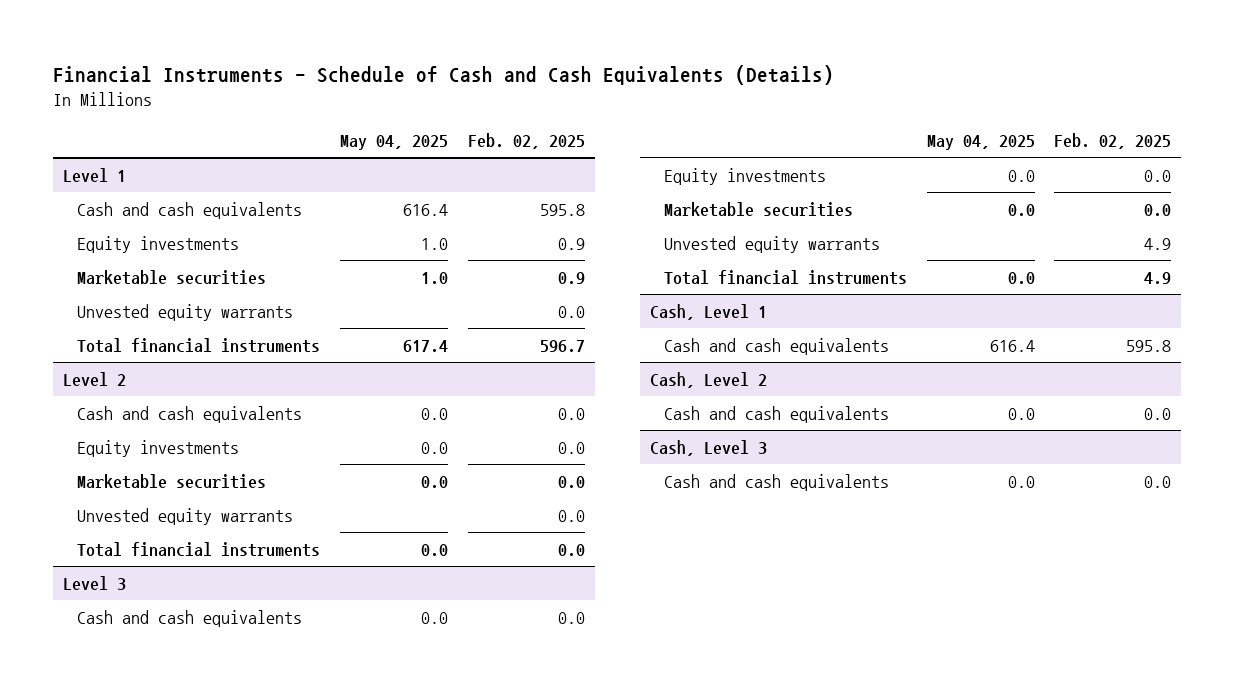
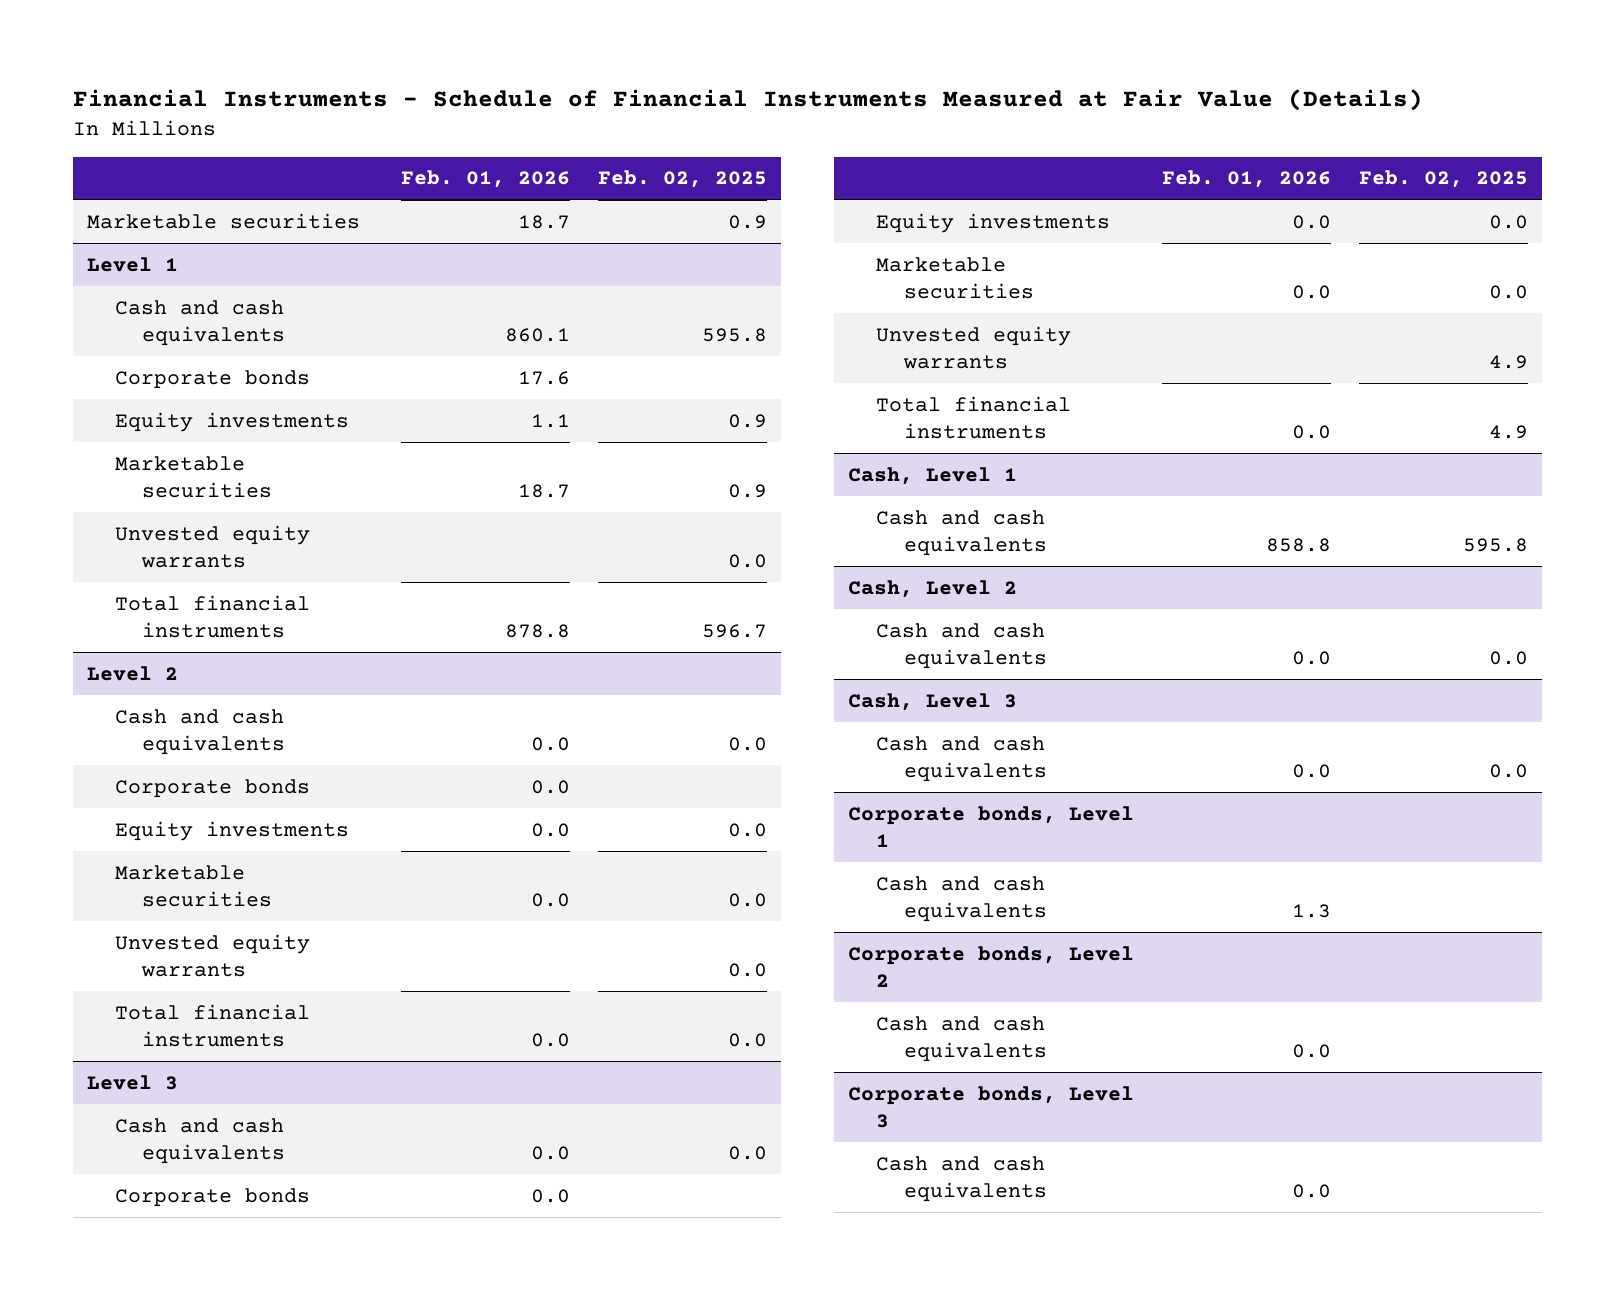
[53,65,835,86] Financial Instruments - Schedule of Cash and Cash Equivalents (Details) -> [73,89,1424,112] Financial Instruments - Schedule of Financial Instruments Measured at Fair Value (Details)
[339,134,448,150] May 04, 2025 -> none
none -> [401,170,571,189] Feb. 01, 2026
none -> [87,212,361,229] Marketable securities
none -> [114,369,310,389] Corporate bonds
none -> [114,778,310,798] Corporate bonds
none -> [114,1187,310,1207] Corporate bonds
none -> [848,805,1135,847] Corporate bonds, Level 1
none -> [876,875,1047,922] Cash and cash equivalents
none -> [848,945,1135,987] Corporate bonds, Level 2
none -> [876,1015,1047,1062] Cash and cash equivalents
none -> [848,1085,1135,1128] Corporate bonds, Level 3
none -> [876,1155,1047,1202] Cash and cash equivalents

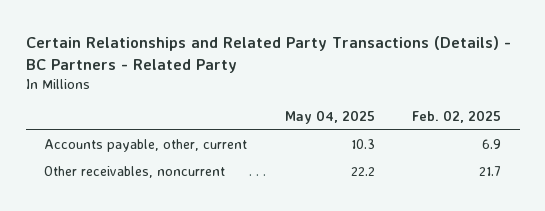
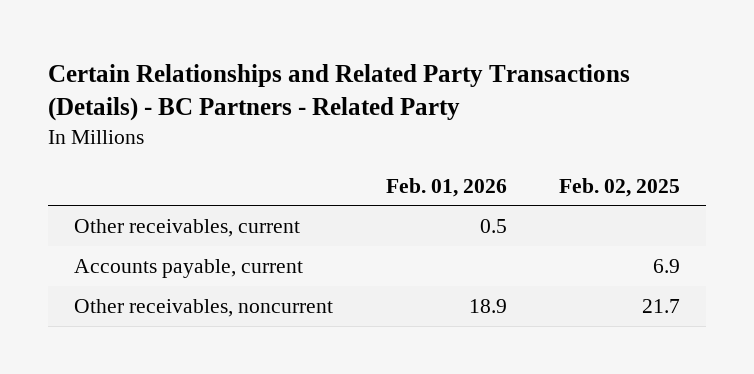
[284,110,375,125] May 04, 2025 -> none
none -> [385,177,507,197] Feb. 01, 2026
none -> [74,218,301,237] Other receivables, current
[44,139,248,153] Accounts payable, other, current -> [74,258,304,278] Accounts payable, current

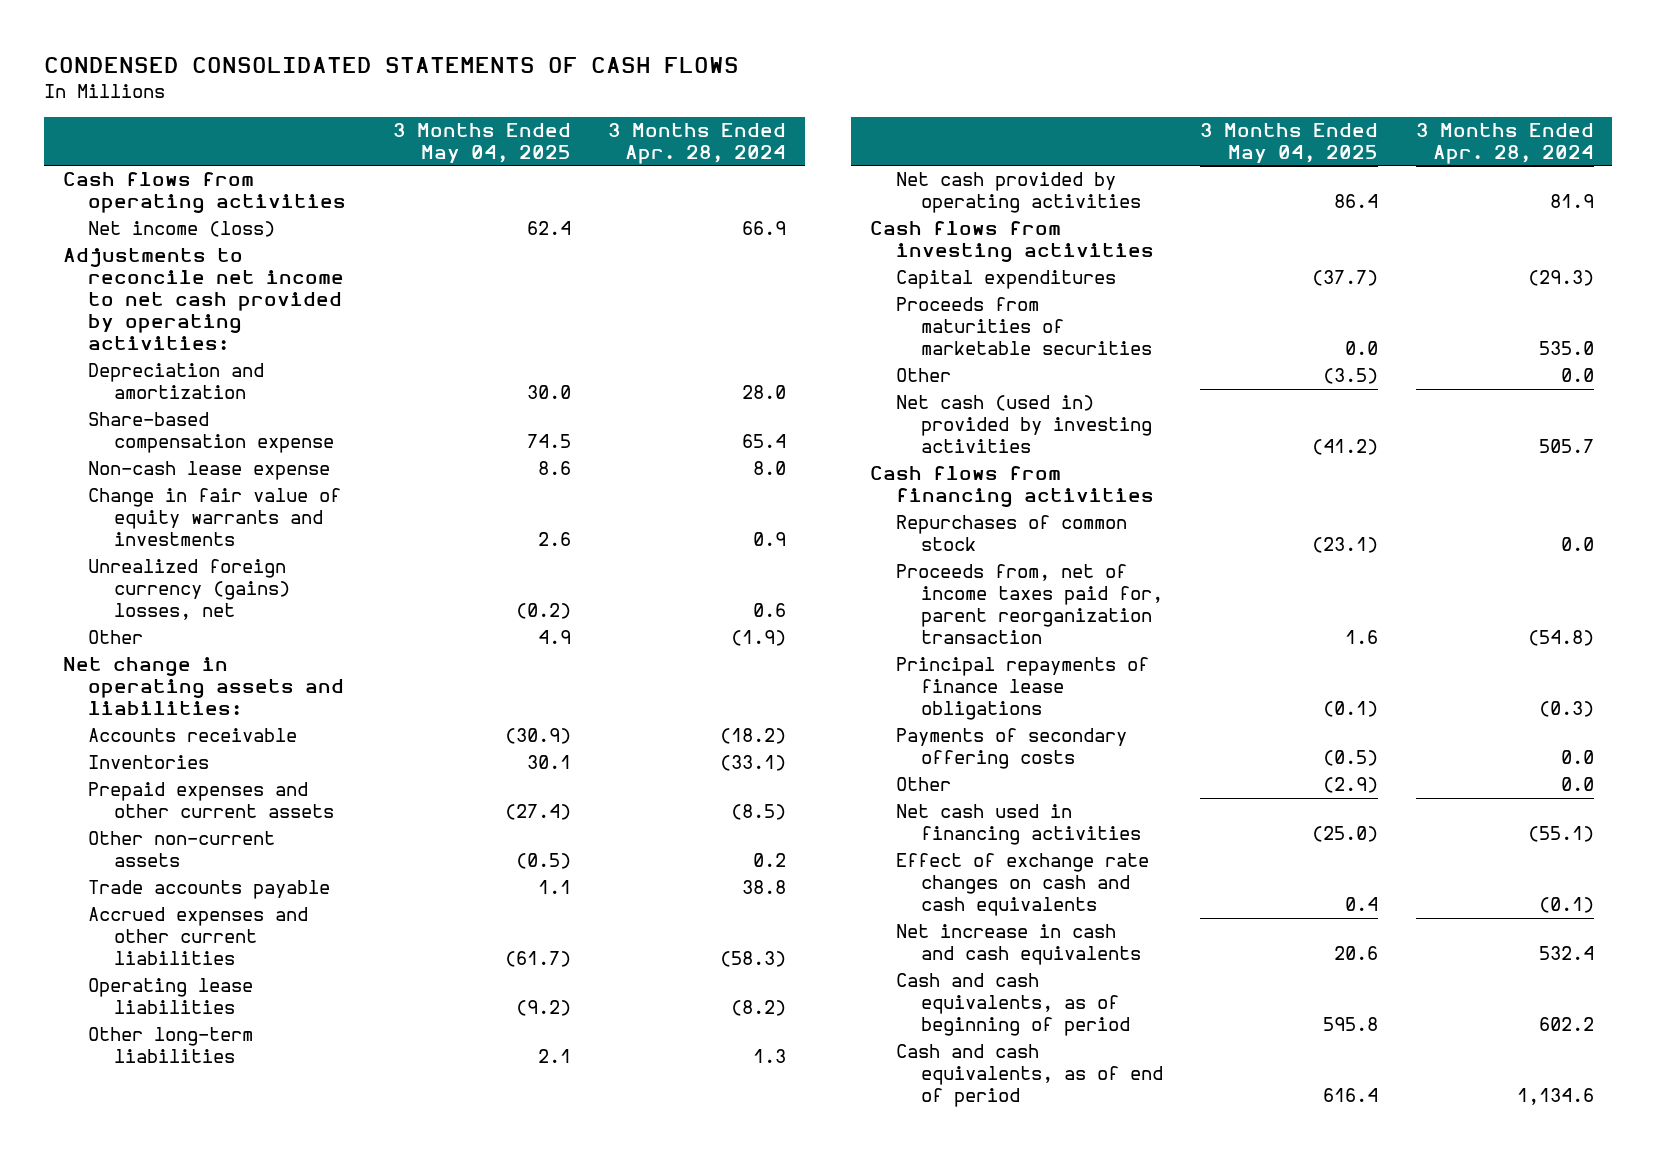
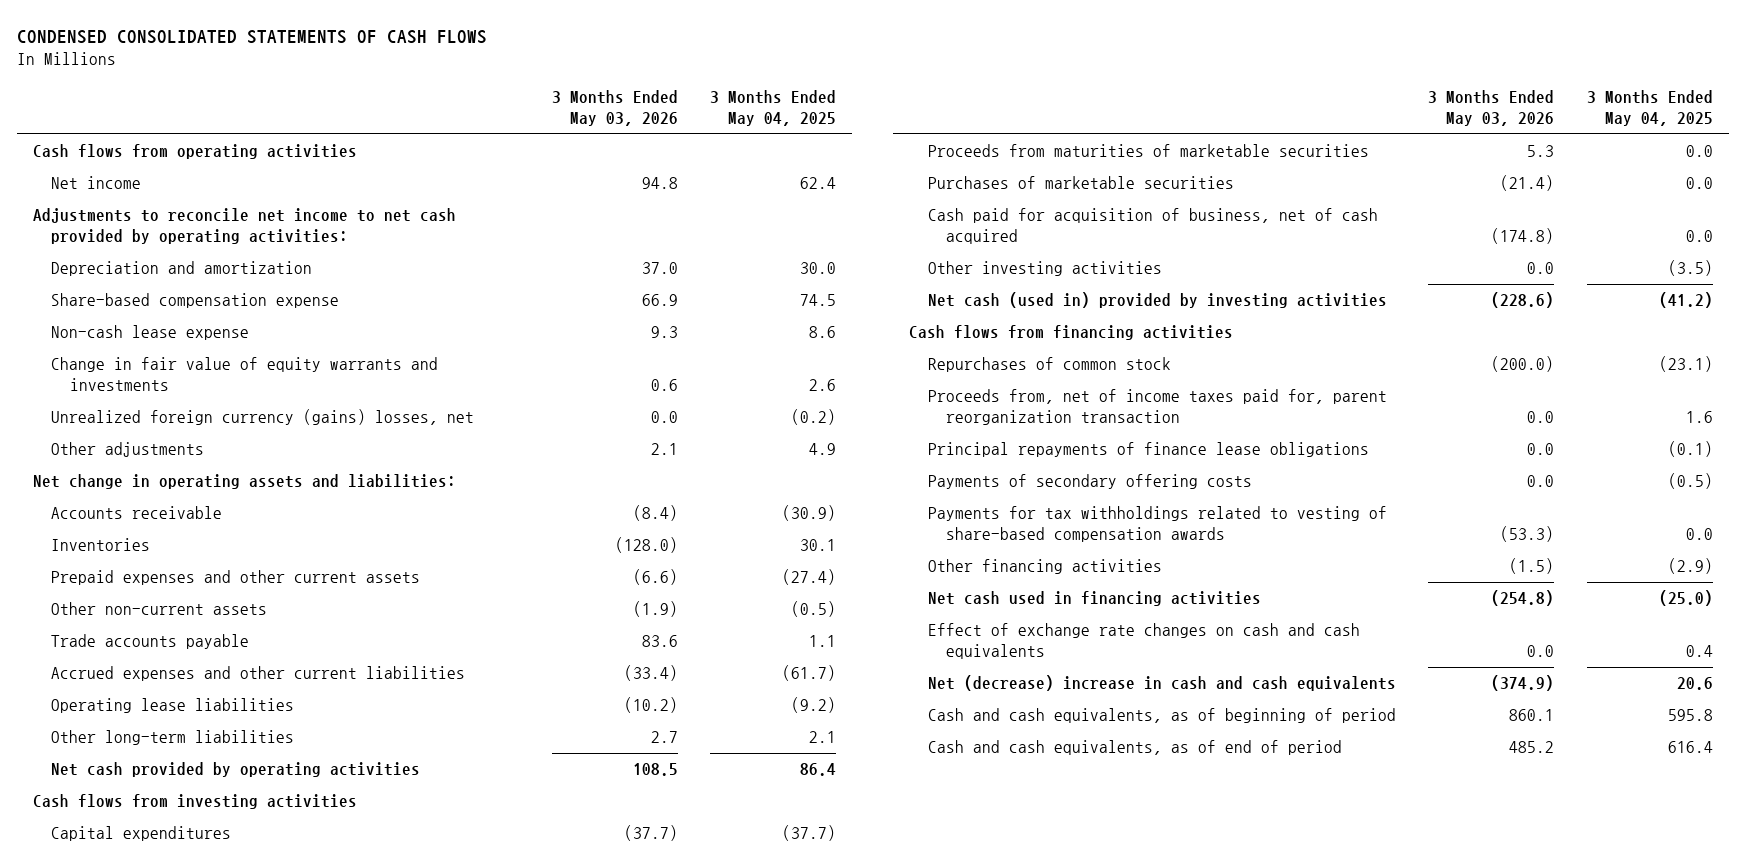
[608,123,787,165] 3 Months Ended Apr. 28, 2024 -> none
none -> [551,89,678,126] 3 Months Ended May 03, 2026
[88,221,276,238] Net income (loss) -> [51,176,142,190] Net income
[88,630,144,645] Other -> [51,442,205,458] Other adjustments
none -> [927,176,1234,190] Purchases of marketable securities
none -> [927,208,1378,245] Cash paid for acquisition of business, net of cash acquired
[895,368,951,383] Other -> [927,261,1162,277] Other investing activities
none -> [927,506,1387,543] Payments for tax withholdings related to vesting of share-based compensation awards
[895,777,951,792] Other -> [927,559,1162,575] Other financing activities
[895,924,1142,966] Net increase in cash and cash equivalents -> [927,675,1396,692] Net (decrease) increase in cash and cash equivalents

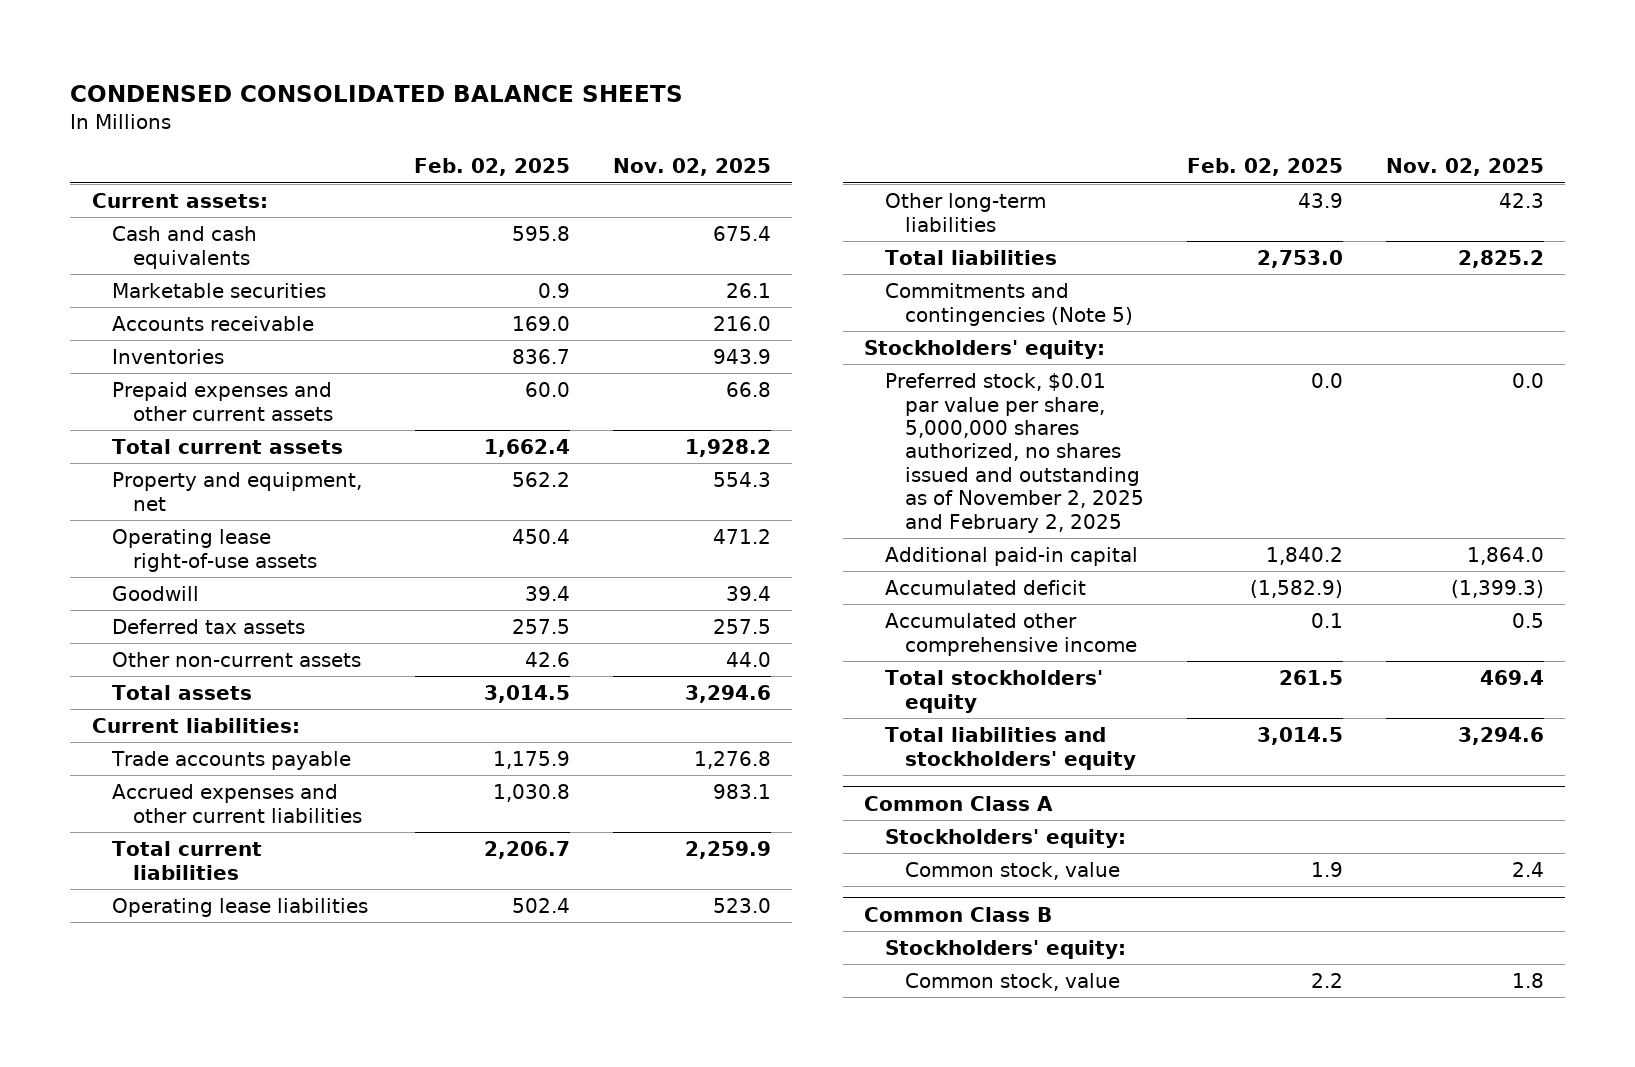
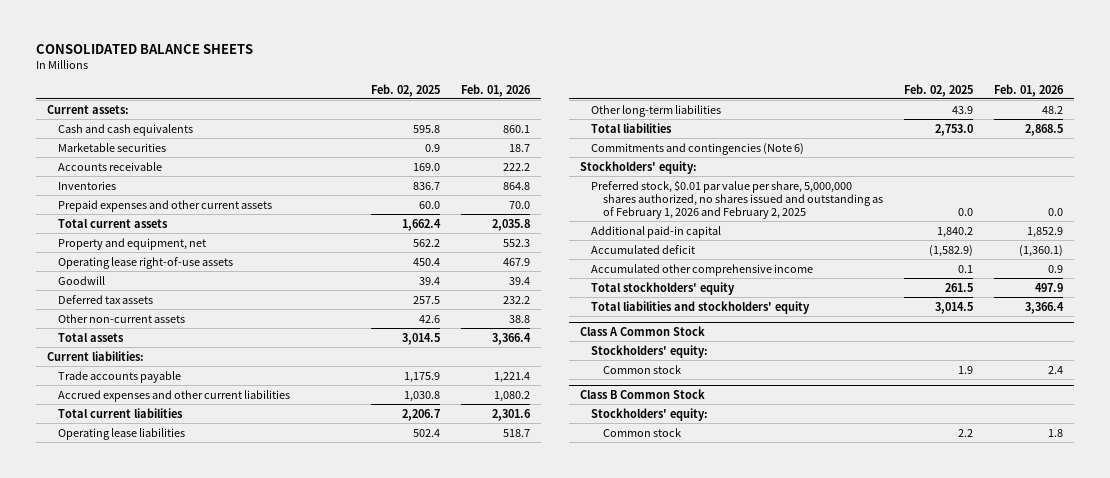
[70,84,684,102] CONDENSED CONSOLIDATED BALANCE SHEETS -> [36,43,254,54] CONSOLIDATED BALANCE SHEETS
[613,158,772,177] Nov. 02, 2025 -> none
none -> [461,83,532,97] Feb. 01, 2026
[884,283,1134,326] Commitments and contingencies (Note 5) -> [591,142,805,155] Commitments and contingencies (Note 6)
[884,373,1145,533] Preferred stock, $0.01 par value per share, 5,000,000 shares authorized, no shares issued and outstanding as of November 2, 2025 and February 2, 2025 -> [591,179,883,219] Preferred stock, $0.01 par value per share, 5,000,000 shares authorized, no shares issued and outstanding as of February 1, 2026 and February 2, 2025
[864,795,1054,811] Common Class A -> [579,326,705,337] Class A Common Stock
[905,862,1121,881] Common stock, value -> [602,364,681,374] Common stock
[864,906,1053,922] Common Class B -> [579,389,705,400] Class B Common Stock
[905,973,1121,992] Common stock, value -> [602,427,681,437] Common stock

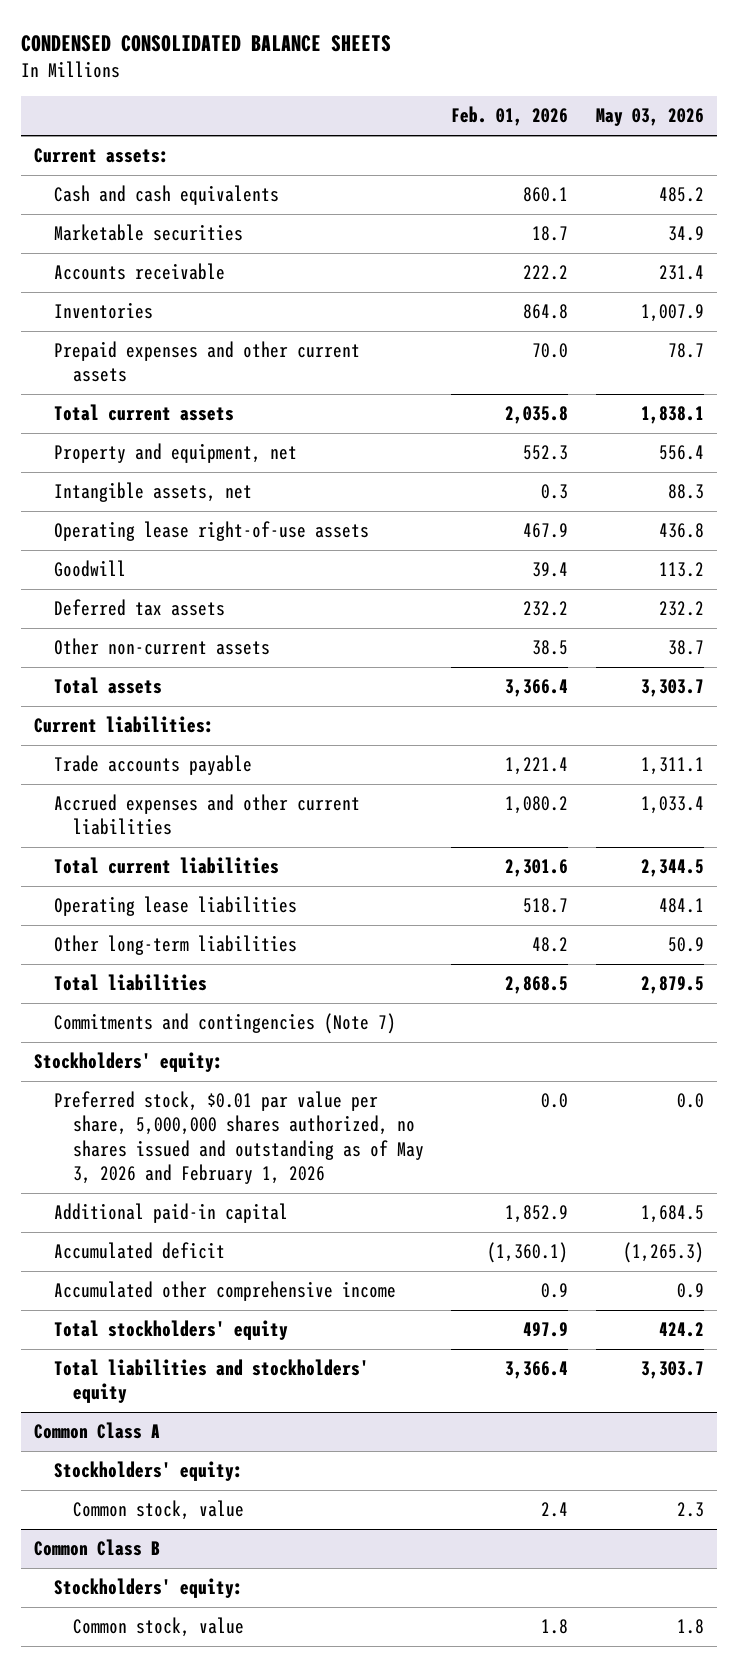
[36,43,254,54] CONSOLIDATED BALANCE SHEETS -> [20,34,391,52] CONDENSED CONSOLIDATED BALANCE SHEETS
[371,83,441,97] Feb. 02, 2025 -> none
none -> [595,108,704,127] May 03, 2026
none -> [53,482,252,503] Intangible assets, net
[509,314,531,323] 38.8 -> [532,640,569,656] 38.5
[591,142,805,155] Commitments and contingencies (Note 6) -> [53,1013,396,1035] Commitments and contingencies (Note 7)
[591,179,883,219] Preferred stock, $0.01 par value per share, 5,000,000 shares authorized, no shares issued and outstanding as of February 1, 2026 and February 2, 2025 -> [53,1091,425,1184] Preferred stock, $0.01 par value per share, 5,000,000 shares authorized, no shares issued and outstanding as of May 3, 2026 and February 1, 2026
[579,326,705,337] Class A Common Stock -> [34,1422,161,1440] Common Class A
[602,364,681,374] Common stock -> [73,1500,245,1521] Common stock, value
[579,389,705,400] Class B Common Stock -> [34,1539,161,1557] Common Class B
[602,427,681,437] Common stock -> [73,1617,245,1638] Common stock, value

